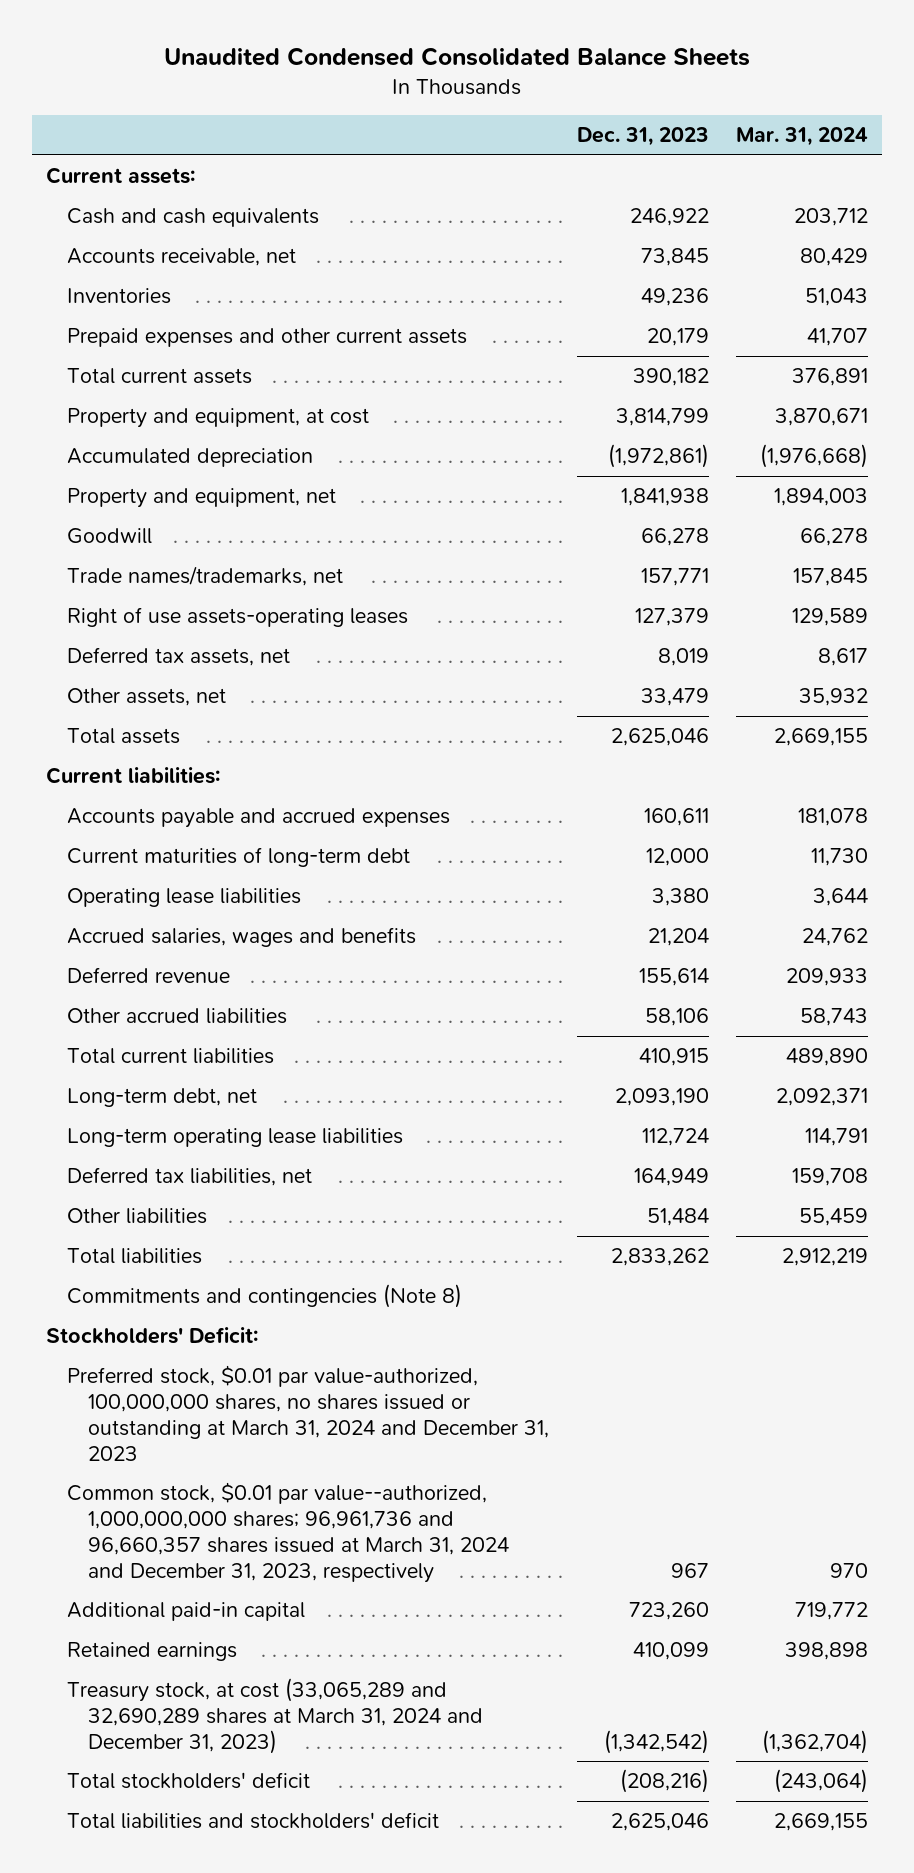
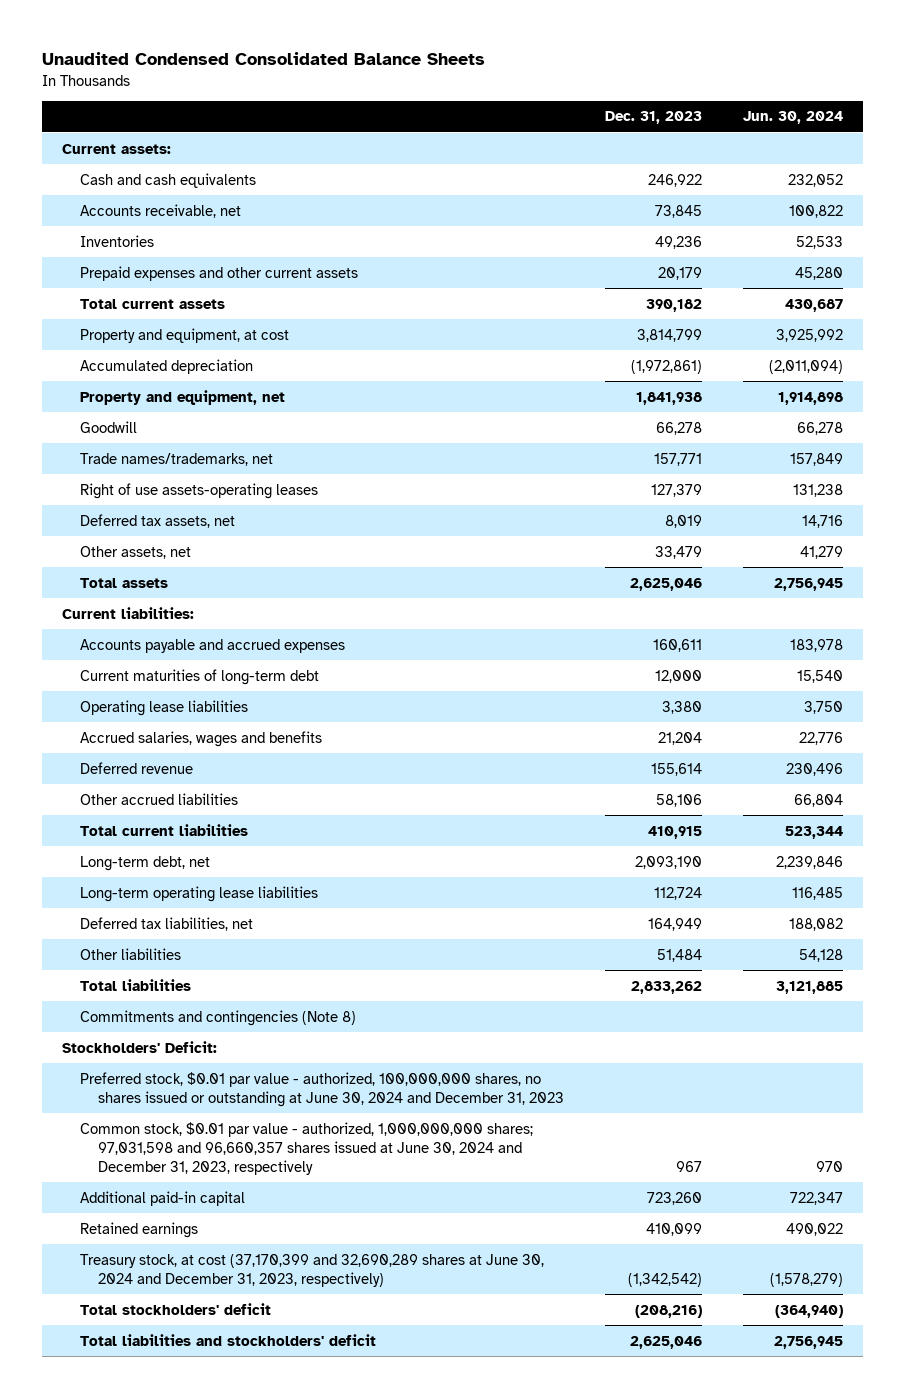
[736,127,869,147] Mar. 31, 2024 -> none
none -> [742,111,843,125] Jun. 30, 2024
[66,1365,549,1461] Preferred stock, $0.01 par value-authorized, 100,000,000 shares, no shares issued or outstanding at March 31, 2024 and December 31, 2023 -> [79,1071,564,1107] Preferred stock, $0.01 par value - authorized, 100,000,000 shares, no shares issued or outstanding at June 30, 2024 and December 31, 2023
[66,1482,509,1583] Common stock, $0.01 par value--authorized, 1,000,000,000 shares; 96,961,736 and 96,660,357 shares issued at March 31, 2024 and December 31, 2023, respectively -> [79,1121,533,1175] Common stock, $0.01 par value - authorized, 1,000,000,000 shares; 97,031,598 and 96,660,357 shares issued at June 30, 2024 and December 31, 2023, respectively
[66,1678,483,1754] Treasury stock, at cost (33,065,289 and 32,690,289 shares at March 31, 2024 and December 31, 2023) -> [79,1253,544,1287] Treasury stock, at cost (37,170,399 and 32,690,289 shares at June 30, 2024 and December 31, 2023, respectively)

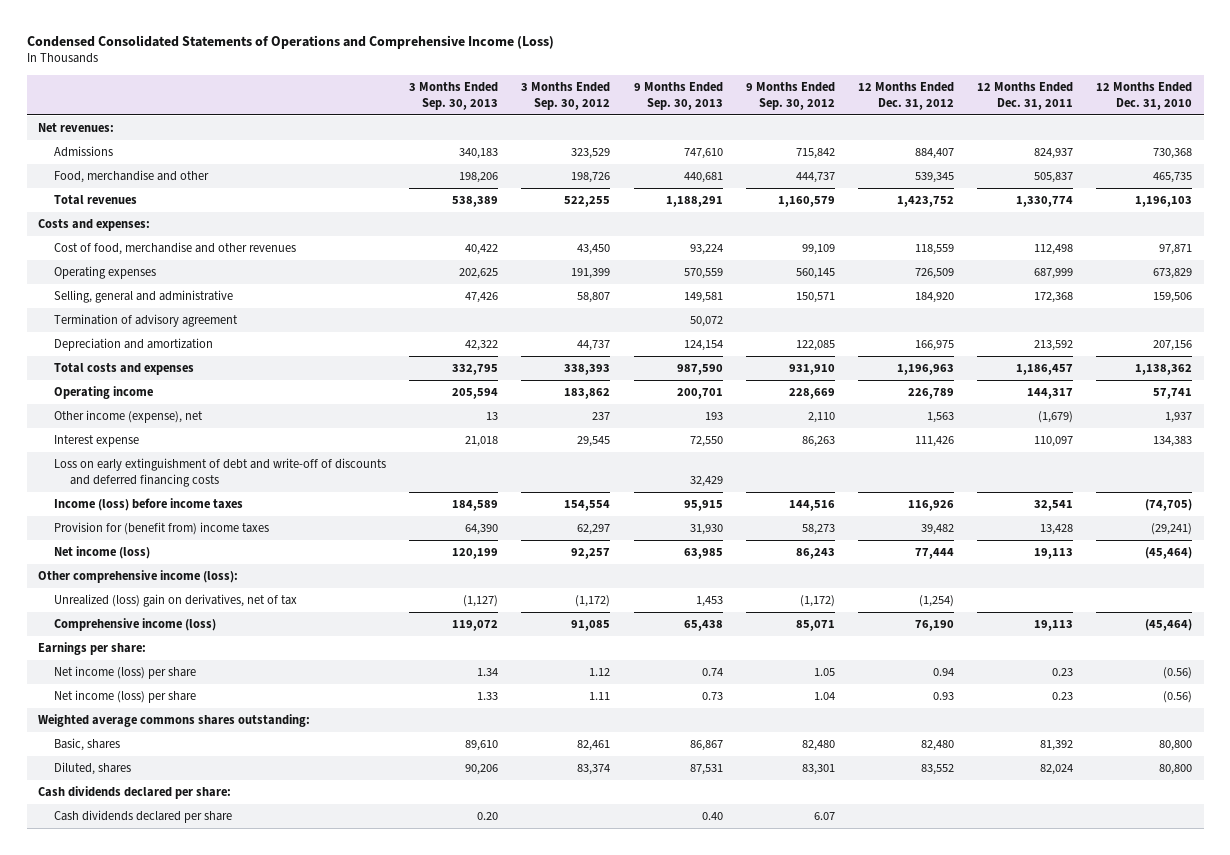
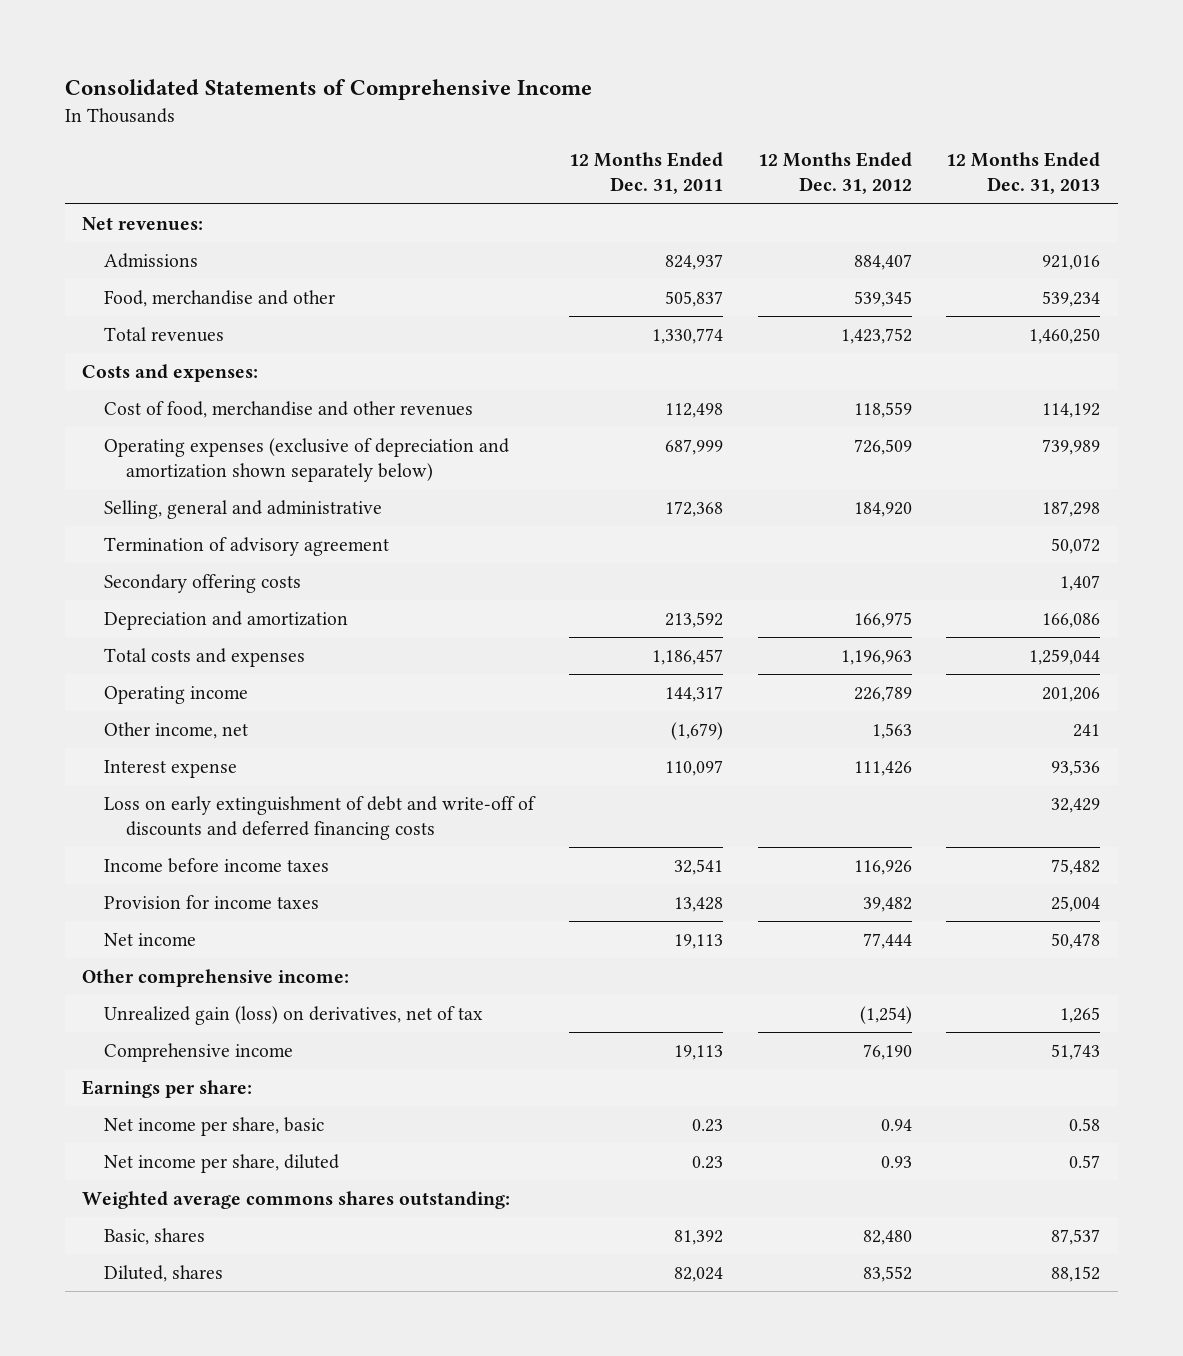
[26,34,554,49] Condensed Consolidated Statements of Operations and Comprehensive Income (Loss) -> [64,79,592,101] Consolidated Statements of Comprehensive Income
[409,82,499,110] 3 Months Ended Sep. 30, 2013 -> none
[521,82,611,110] 3 Months Ended Sep. 30, 2012 -> none
[633,82,723,110] 9 Months Ended Sep. 30, 2013 -> none
[745,82,835,110] 9 Months Ended Sep. 30, 2012 -> none
[1096,82,1193,110] 12 Months Ended Dec. 31, 2010 -> none
none -> [946,152,1101,195] 12 Months Ended Dec. 31, 2013
[54,266,157,280] Operating expenses -> [104,437,510,483] Operating expenses (exclusive of depreciation and amortization shown separately below)
none -> [104,573,302,593] Secondary offering costs
[54,410,204,424] Other income (expense), net -> [104,721,249,739] Other income, net
[54,498,244,512] Income (loss) before income taxes -> [104,857,330,873] Income before income taxes
[54,522,270,536] Provision for (benefit from) income taxes -> [104,894,320,909] Provision for income taxes
[54,546,151,560] Net income (loss) -> [104,932,197,946] Net income
[38,570,239,584] Other comprehensive income (loss): -> [82,968,350,987] Other comprehensive income:
[54,594,298,608] Unrealized (loss) gain on derivatives, net of tax -> [104,1005,484,1025] Unrealized gain (loss) on derivatives, net of tax
[54,618,217,632] Comprehensive income (loss) -> [104,1042,294,1062] Comprehensive income
[54,666,197,680] Net income (loss) per share -> [104,1116,325,1136] Net income per share, basic
[54,690,197,704] Net income (loss) per share -> [104,1153,340,1173] Net income per share, diluted
[38,786,232,800] Cash dividends declared per share: -> none
[54,810,233,824] Cash dividends declared per share -> none

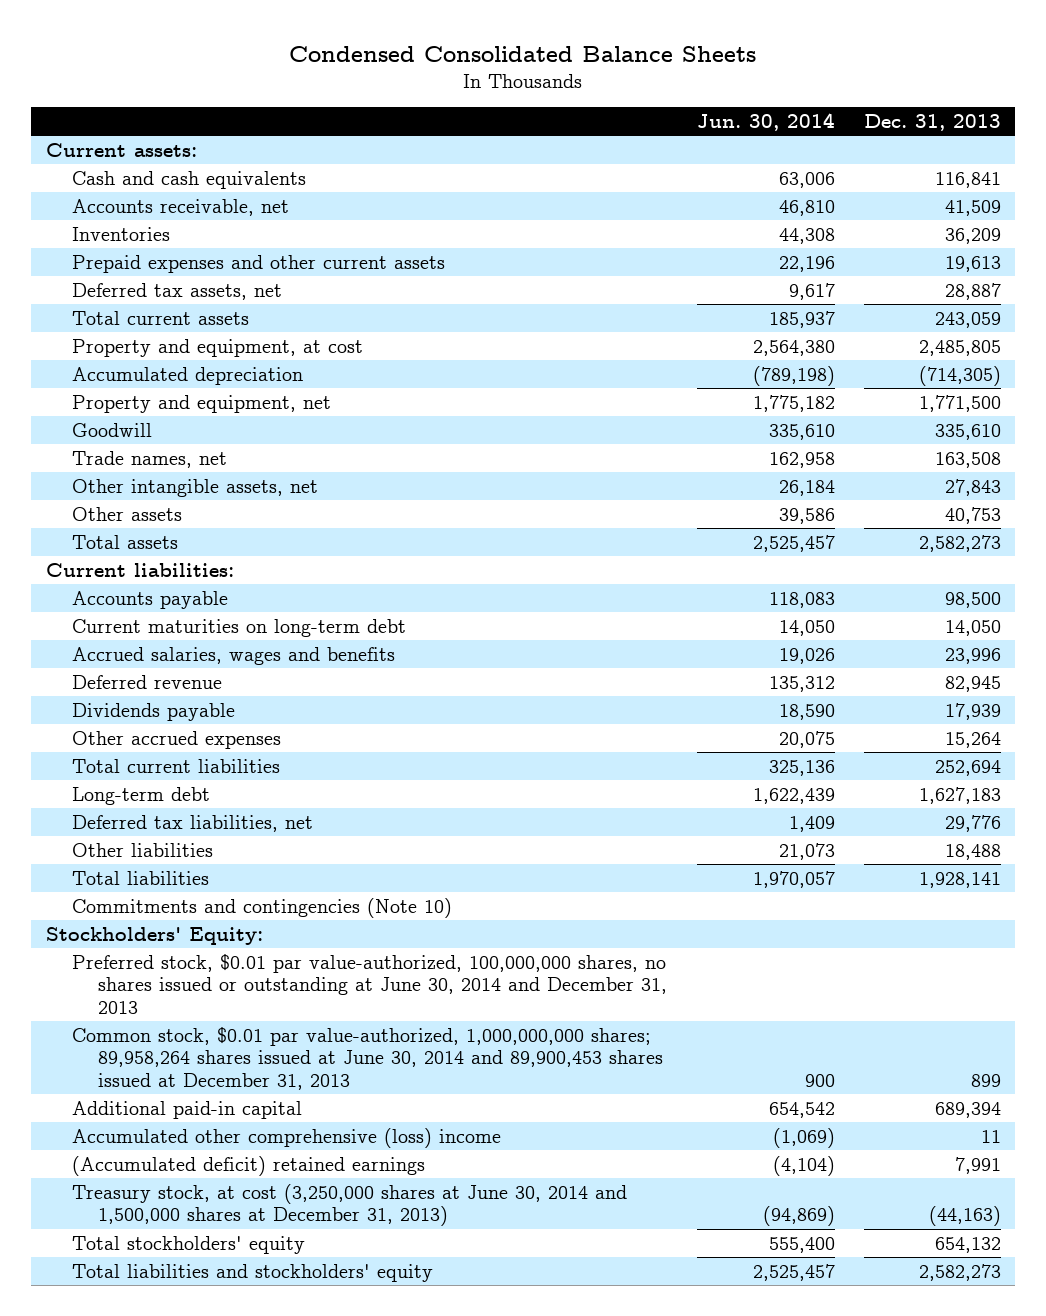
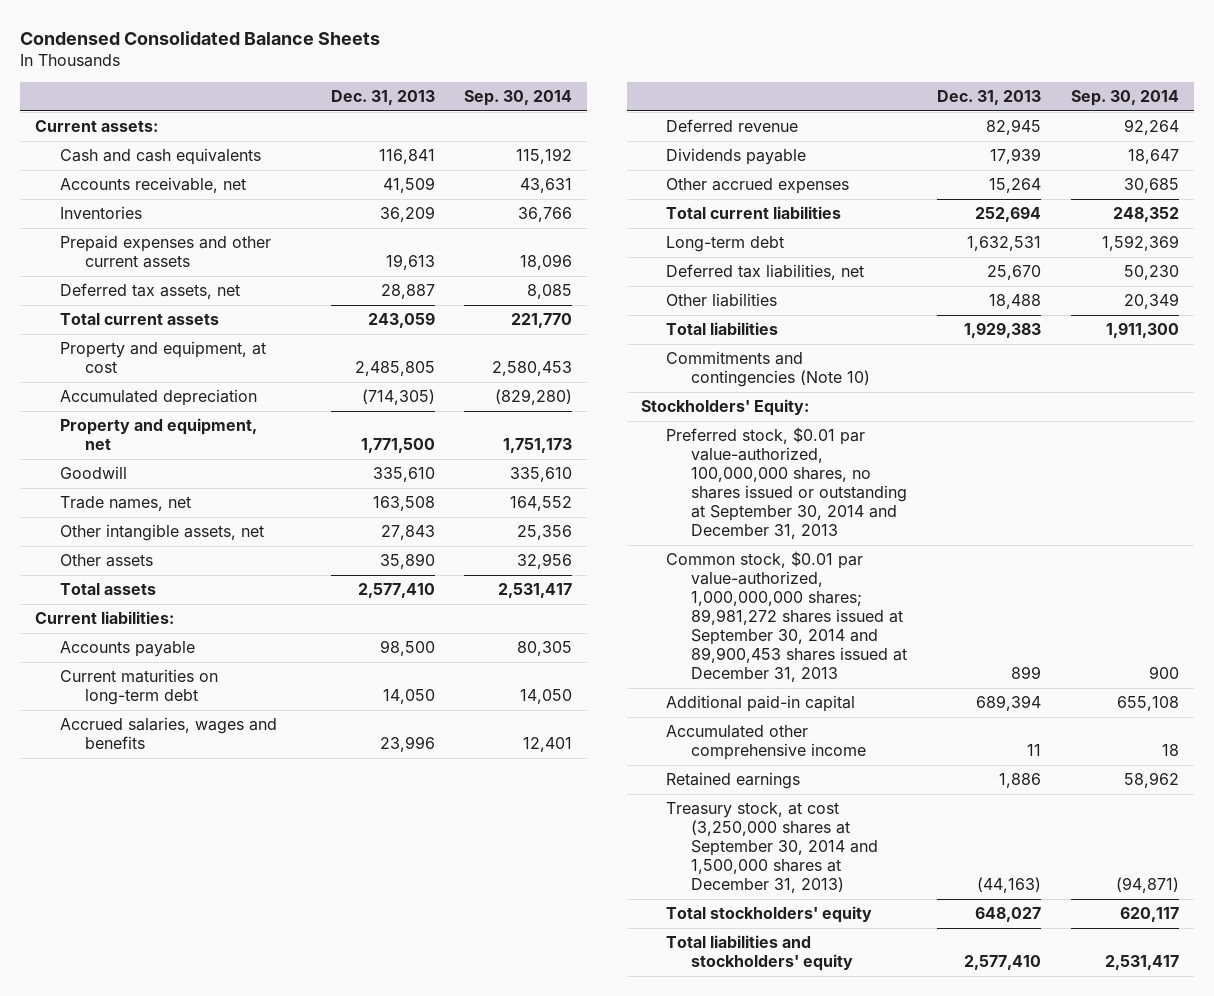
[696,112,835,131] Jun. 30, 2014 -> none
none -> [464,89,573,106] Sep. 30, 2014
[944,506,1001,524] 40,753 -> [379,553,435,570] 35,890
[918,534,1001,552] 2,582,273 -> [357,583,435,599] 2,577,410
[918,786,1001,804] 1,627,183 -> [967,236,1042,252] 1,632,531
[944,814,1001,832] 29,776 -> [987,265,1042,281] 25,670
[918,871,1001,888] 1,928,141 -> [964,322,1042,339] 1,929,383
[72,953,668,1014] Preferred stock, $0.01 par value-authorized, 100,000,000 shares, no shares issued or outstanding at June 30, 2014 and December 31, 2013 -> [666,427,908,540] Preferred stock, $0.01 par value-authorized, 100,000,000 shares, no shares issued or outstanding at September 30, 2014 and December 31, 2013
[72,1026,664,1090] Common stock, $0.01 par value-authorized, 1,000,000,000 shares; 89,958,264 shares issued at June 30, 2014 and 89,900,453 shares issued at December 31, 2013 -> [666,551,908,683] Common stock, $0.01 par value-authorized, 1,000,000,000 shares; 89,981,272 shares issued at September 30, 2014 and 89,900,453 shares issued at December 31, 2013
[72,1127,502,1148] Accumulated other comprehensive (loss) income -> [666,725,867,761] Accumulated other comprehensive income
[72,1155,426,1176] (Accumulated deficit) retained earnings -> [666,772,801,790] Retained earnings
[954,1156,1001,1174] 7,991 -> [999,773,1042,789] 1,886
[72,1183,628,1227] Treasury stock, at cost (3,250,000 shares at June 30, 2014 and 1,500,000 shares at December 31, 2013) -> [666,802,879,894] Treasury stock, at cost (3,250,000 shares at September 30, 2014 and 1,500,000 shares at December 31, 2013)
[934,1236,1001,1253] 654,132 -> [975,907,1042,923] 648,027
[918,1263,1001,1281] 2,582,273 -> [964,955,1042,971] 2,577,410

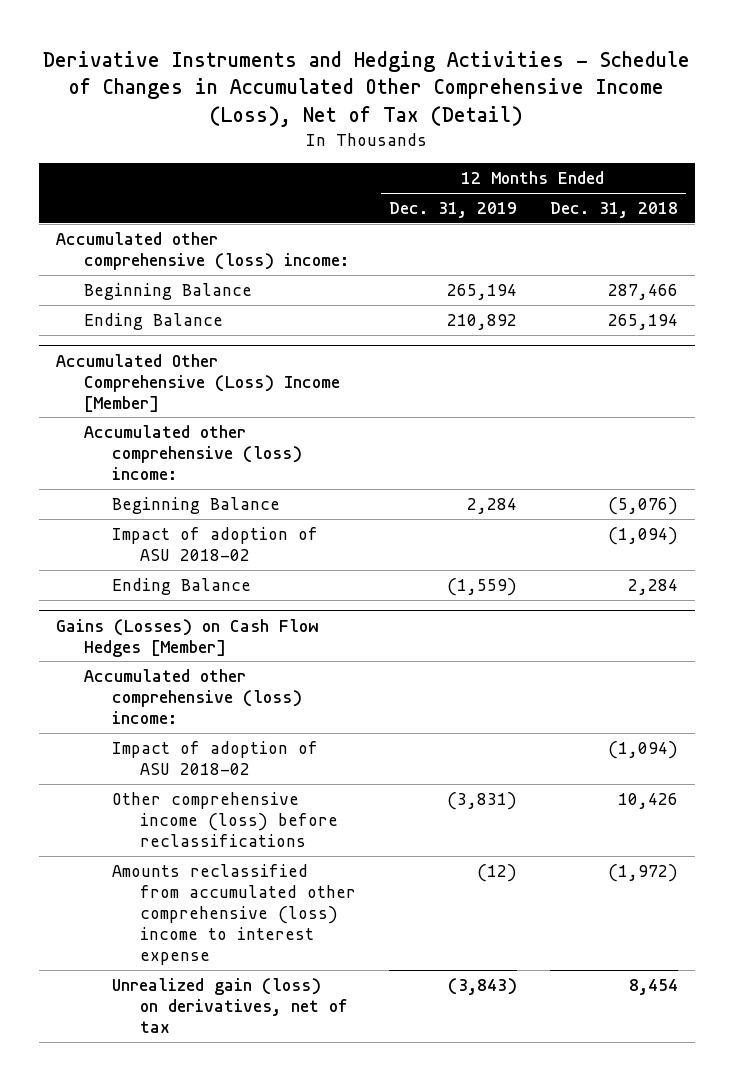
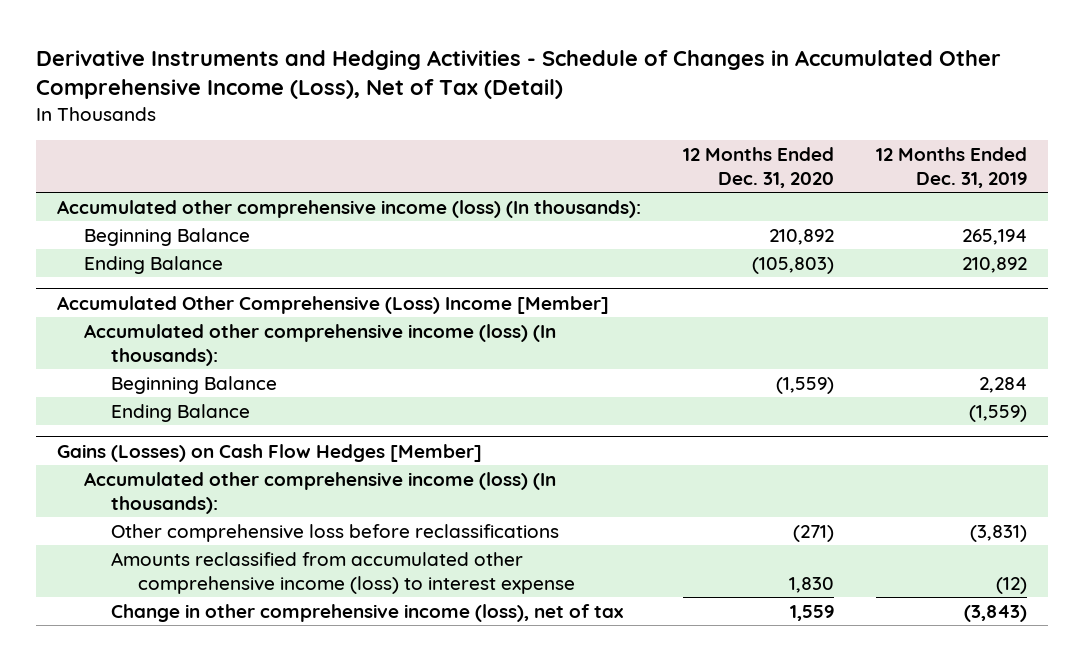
[550,202,679,219] Dec. 31, 2018 -> none
none -> [682,147,834,188] 12 Months Ended Dec. 31, 2020
[55,232,349,271] Accumulated other comprehensive (loss) income: -> [57,199,642,218] Accumulated other comprehensive income (loss) (In thousands):
[83,425,302,481] Accumulated other comprehensive (loss) income: -> [84,323,557,366] Accumulated other comprehensive income (loss) (In thousands):
[111,527,318,562] Impact of adoption of ASU 2018-02 -> none
[111,741,318,776] Impact of adoption of ASU 2018-02 -> none
[83,669,302,725] Accumulated other comprehensive (loss) income: -> [84,471,557,514] Accumulated other comprehensive income (loss) (In thousands):
[111,792,338,848] Other comprehensive income (loss) before reclassifications -> [111,523,560,542] Other comprehensive loss before reclassifications
[111,864,356,966] Amounts reclassified from accumulated other comprehensive (loss) income to interest expense -> [111,551,576,594] Amounts reclassified from accumulated other comprehensive income (loss) to interest expense
[111,978,348,1034] Unrealized gain (loss) on derivatives, net of tax -> [111,603,624,622] Change in other comprehensive income (loss), net of tax

